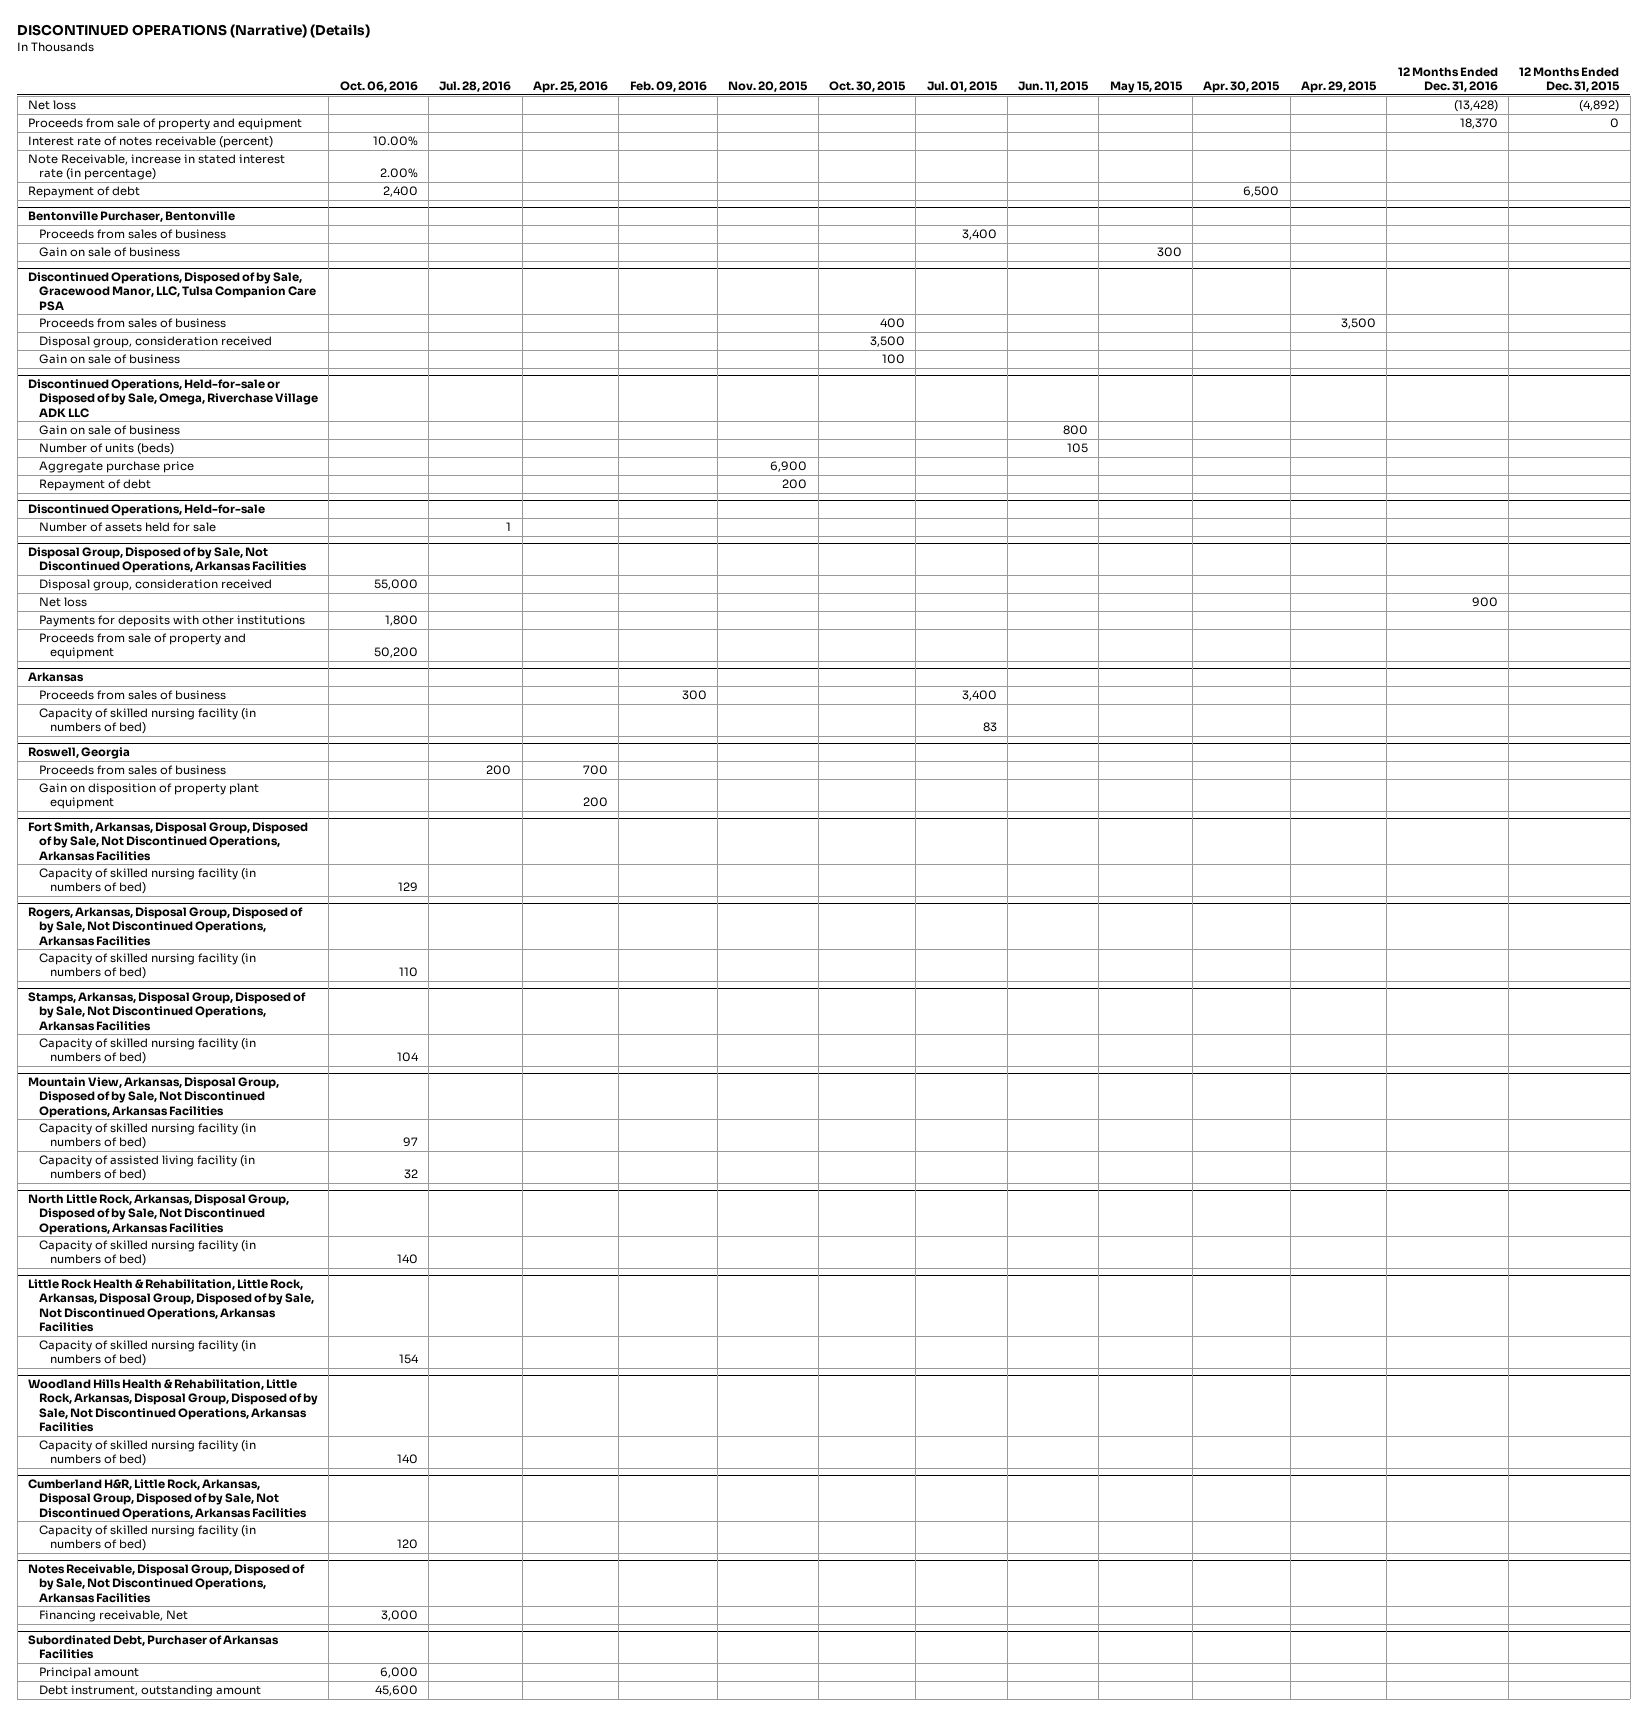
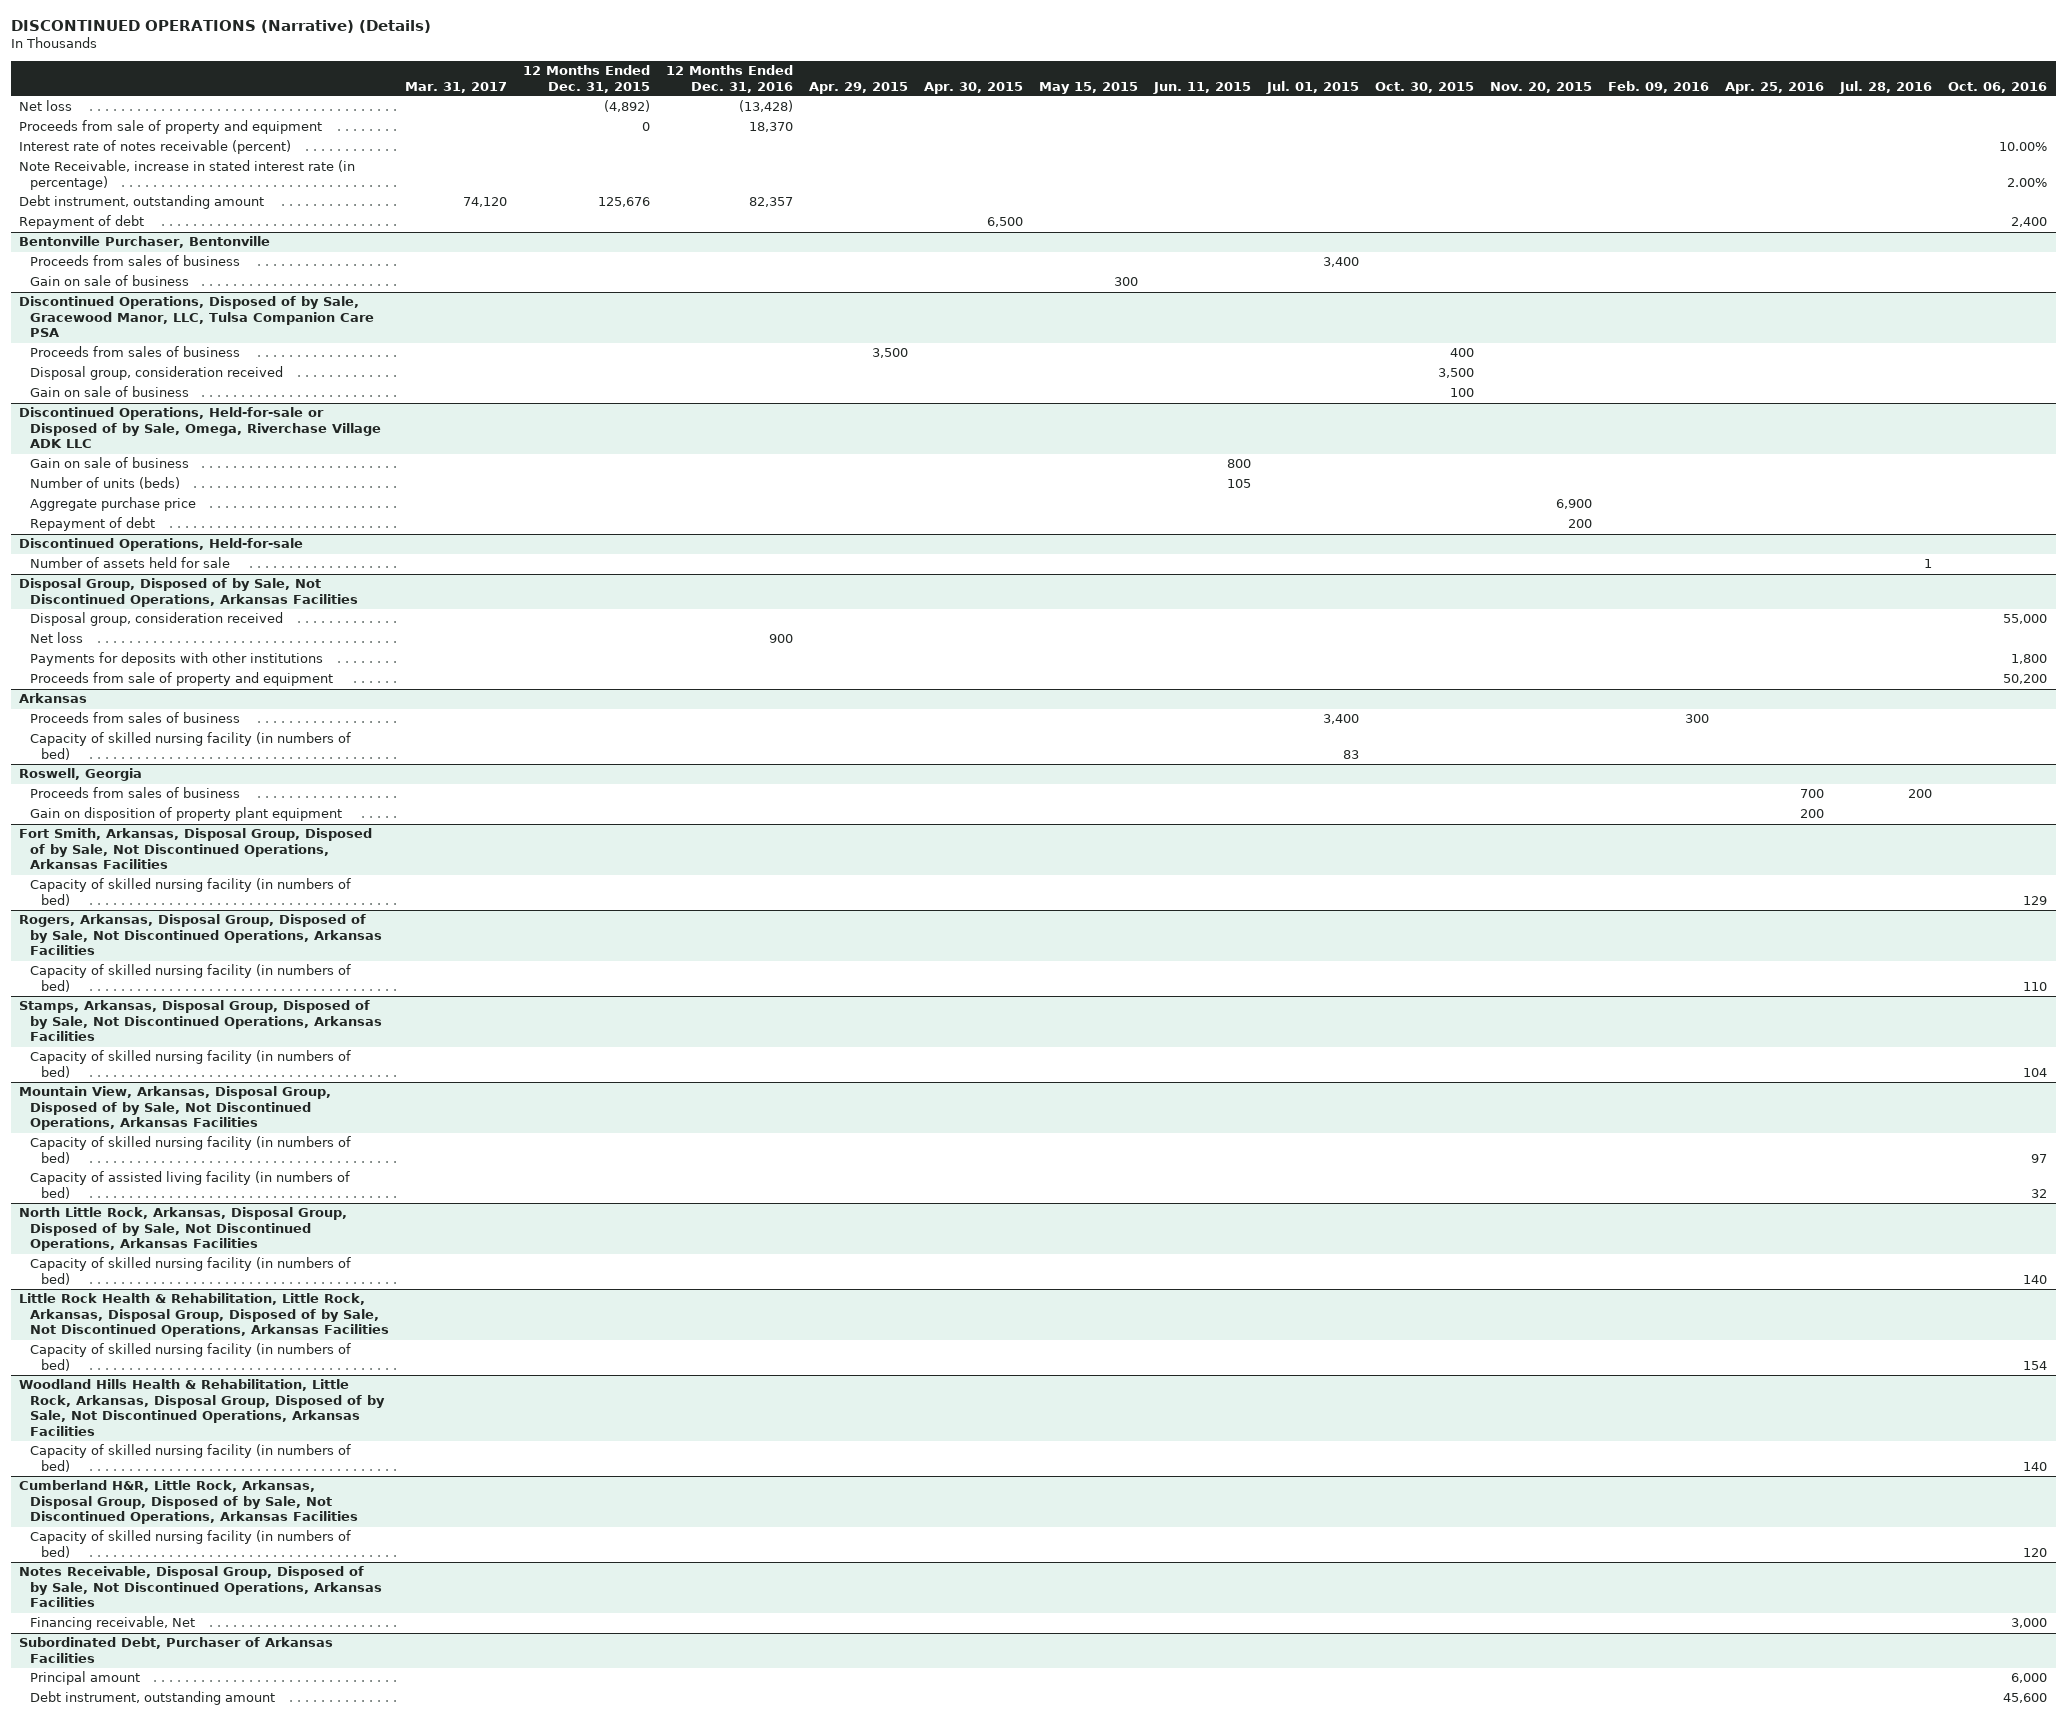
none -> [404,81,507,93] Mar. 31, 2017
none -> [19,195,265,210] Debt instrument, outstanding amount

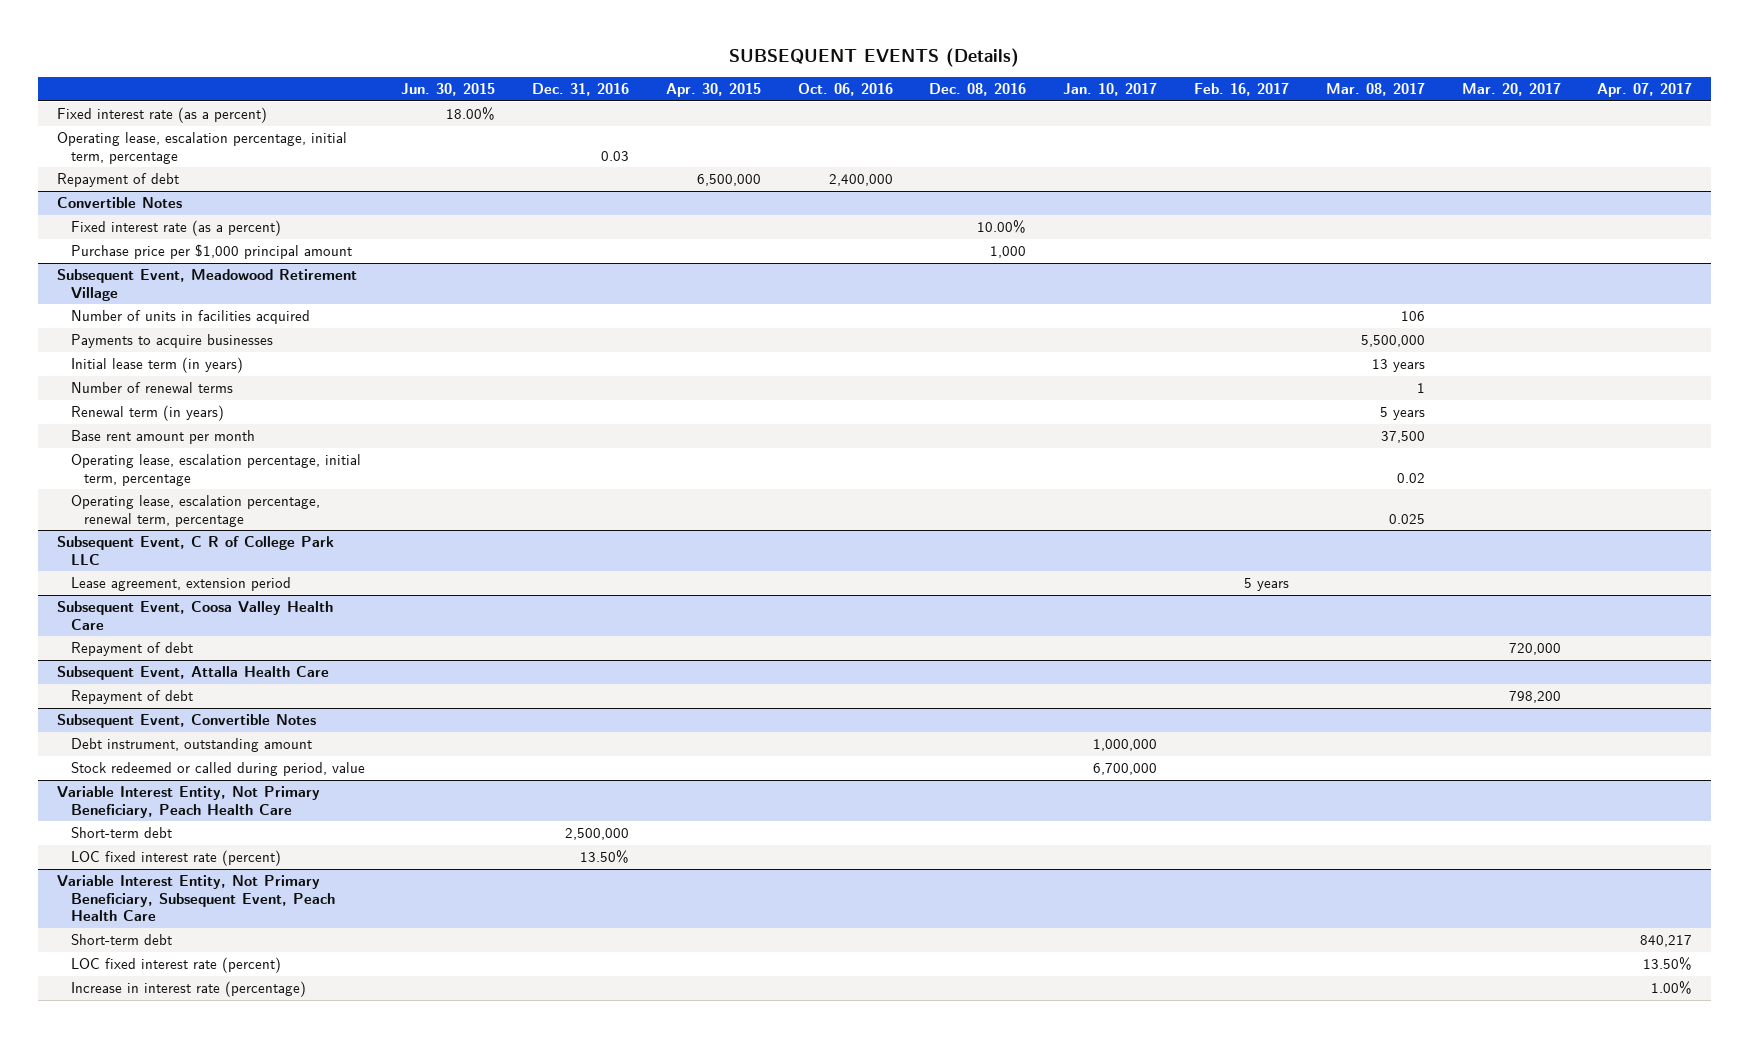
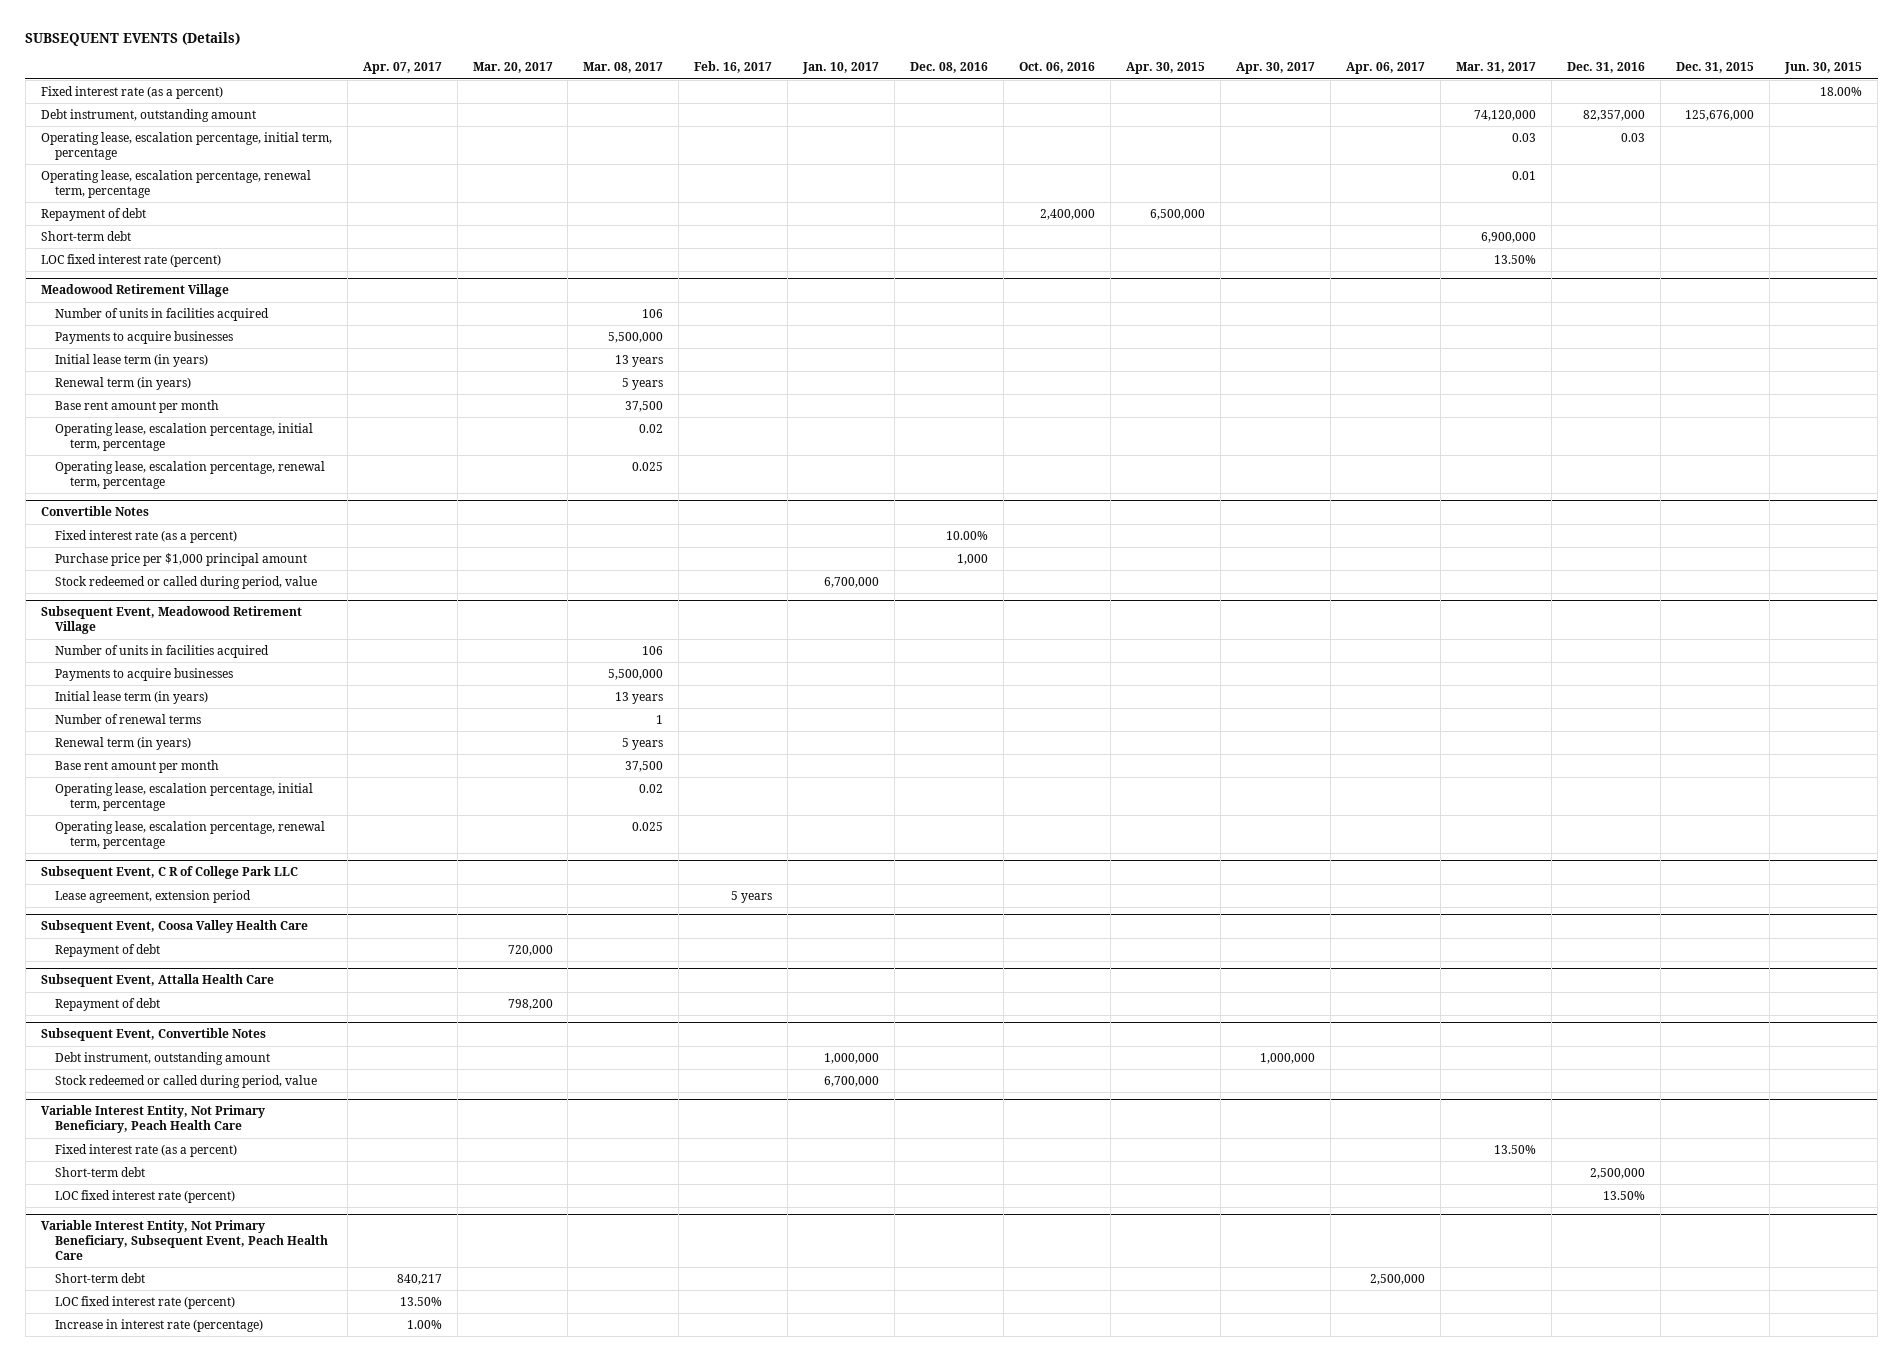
none -> [1236,62,1316,75] Apr. 30, 2017
none -> [1346,62,1426,75] Apr. 06, 2017
none -> [1456,62,1537,74] Mar. 31, 2017
none -> [1676,62,1755,74] Dec. 31, 2015
none -> [40,108,256,122] Debt instrument, outstanding amount
none -> [40,169,311,198] Operating lease, escalation percentage, renewal term, percentage
none -> [40,230,131,241] Short-term debt
none -> [40,253,221,267] LOC fixed interest rate (percent)
none -> [40,284,229,298] Meadowood Retirement Village
none -> [55,307,270,321] Number of units in facilities acquired
none -> [55,330,234,344] Payments to acquire businesses
none -> [55,353,209,367] Initial lease term (in years)
none -> [55,376,192,390] Renewal term (in years)
none -> [55,399,220,413] Base rent amount per month
none -> [55,422,314,451] Operating lease, escalation percentage, initial term, percentage
none -> [55,460,326,489] Operating lease, escalation percentage, renewal term, percentage
none -> [55,575,318,589] Stock redeemed or called during period, value
none -> [55,1143,238,1157] Fixed interest rate (as a percent)

